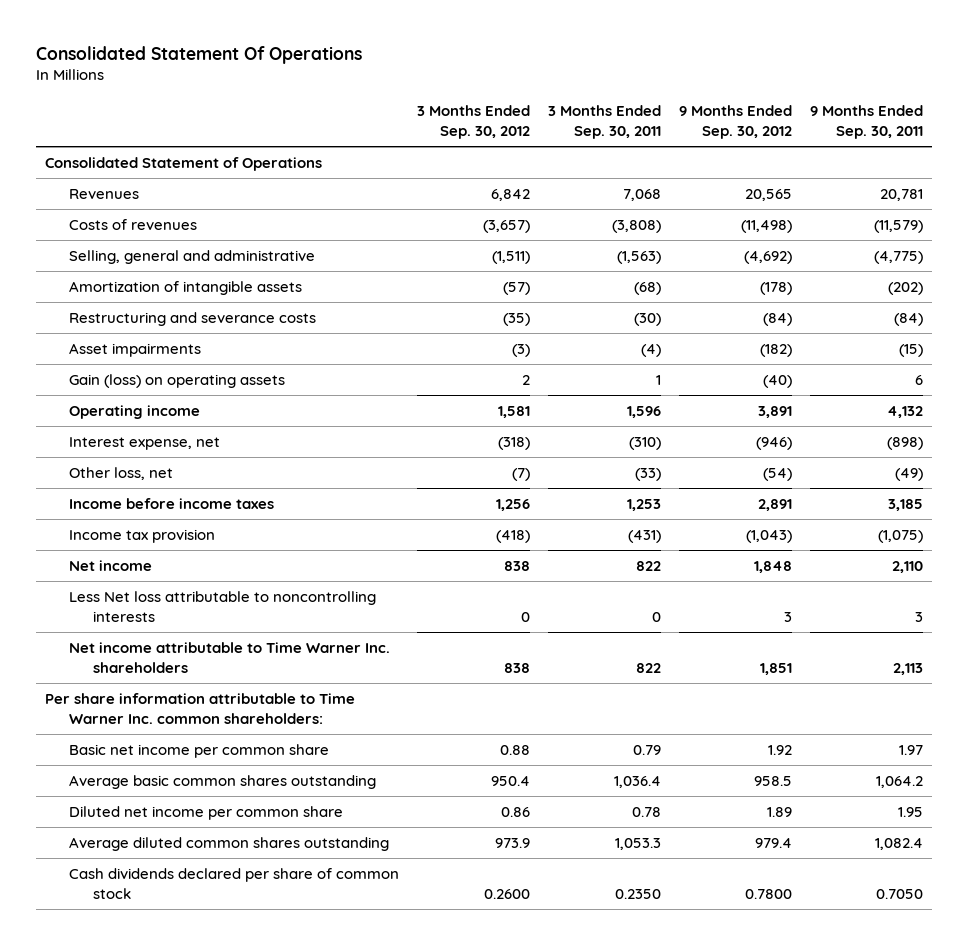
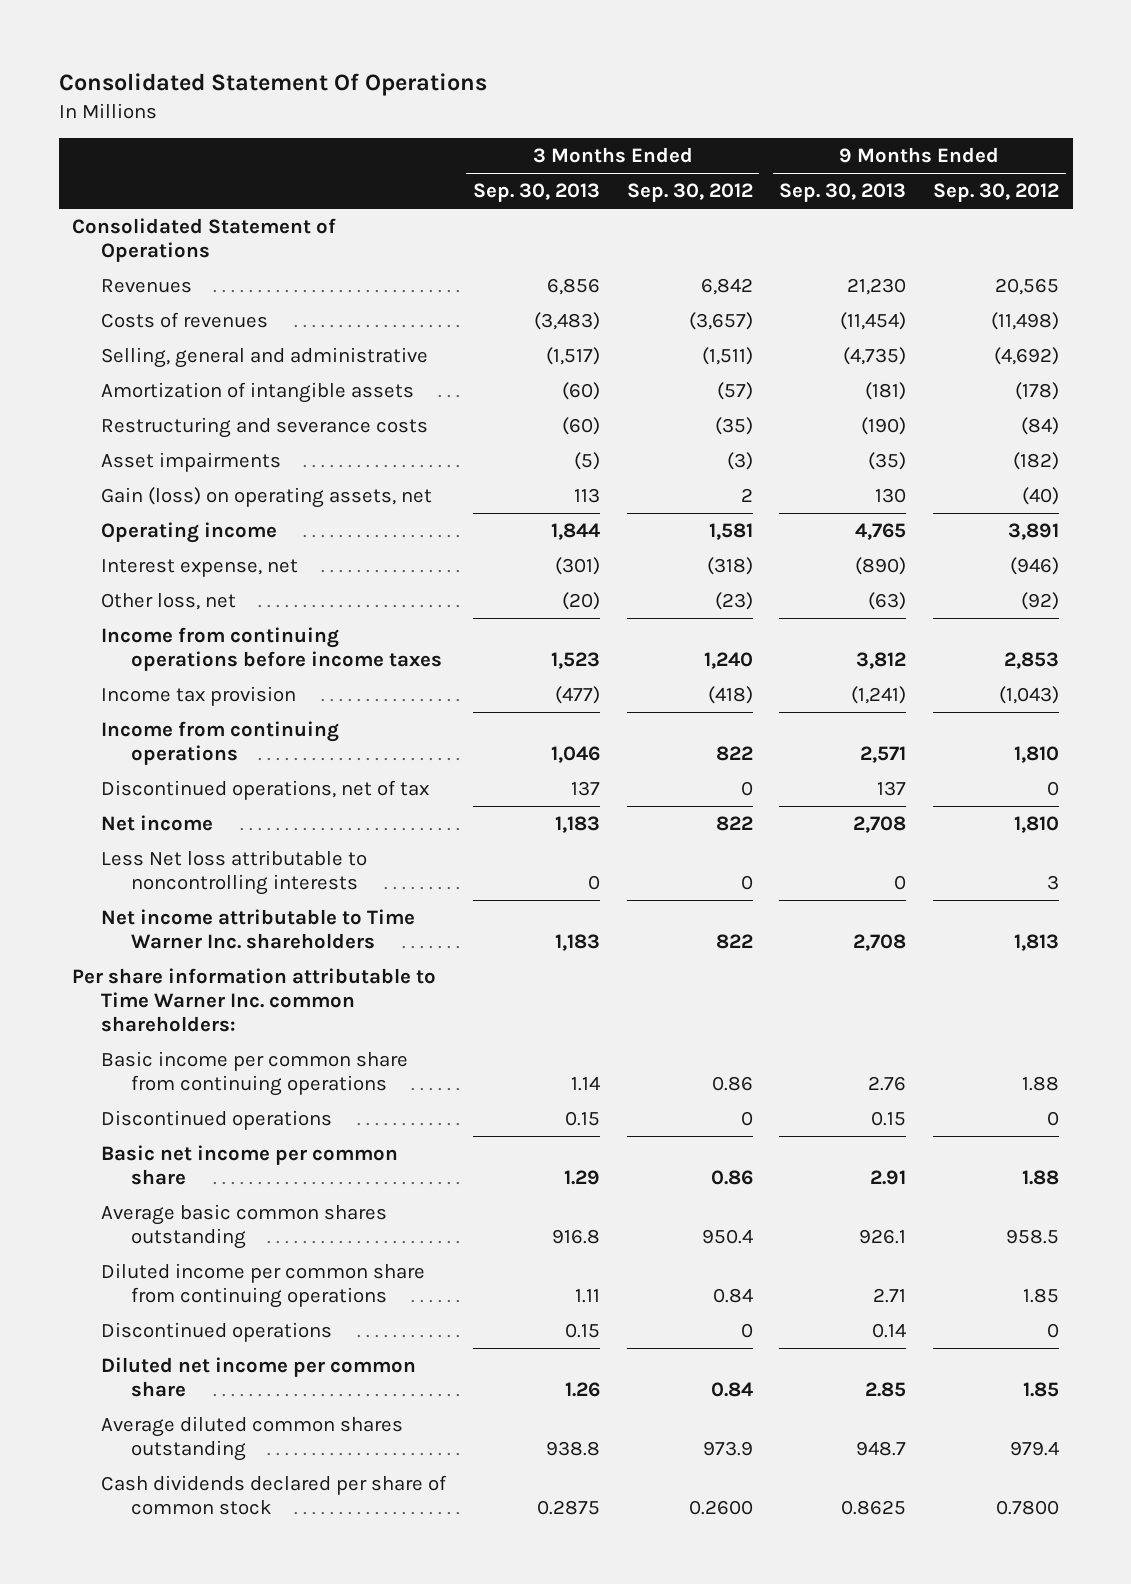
[547,105,661,139] 3 Months Ended Sep. 30, 2011 -> none
[809,105,923,139] 9 Months Ended Sep. 30, 2011 -> none
none -> [473,183,601,203] Sep. 30, 2013
none -> [779,183,907,203] Sep. 30, 2013
[69,373,286,388] Gain (loss) on operating assets -> [101,486,433,508] Gain (loss) on operating assets, net
[512,467,531,481] (7) -> [714,591,753,610] (23)
[762,467,792,481] (54) -> [1021,591,1060,610] (92)
[69,497,275,509] Income before income taxes -> [101,626,442,671] Income from continuing operations before income taxes
[496,498,531,511] 1,256 -> [703,651,753,669] 1,240
[757,498,792,511] 2,891 -> [1004,651,1060,669] 2,853
none -> [101,720,340,765] Income from continuing operations
none -> [101,779,430,800] Discontinued operations, net of tax
[504,560,531,571] 838 -> [715,815,753,831] 822
[753,560,792,573] 1,848 -> [1014,815,1060,833] 1,810
[504,662,531,673] 838 -> [715,933,753,949] 822
[759,662,792,675] 1,851 -> [1014,933,1060,951] 1,813
none -> [101,1050,409,1096] Basic income per common share from continuing operations
none -> [101,1109,333,1130] Discontinued operations
[500,744,531,755] 0.88 -> [710,1169,753,1185] 0.86
[767,744,792,755] 1.92 -> [1022,1169,1060,1185] 1.88
none -> [101,1262,426,1308] Diluted income per common share from continuing operations
none -> [101,1321,333,1342] Discontinued operations
[501,806,531,817] 0.86 -> [710,1381,753,1397] 0.84
[766,806,792,817] 1.89 -> [1023,1381,1060,1397] 1.85

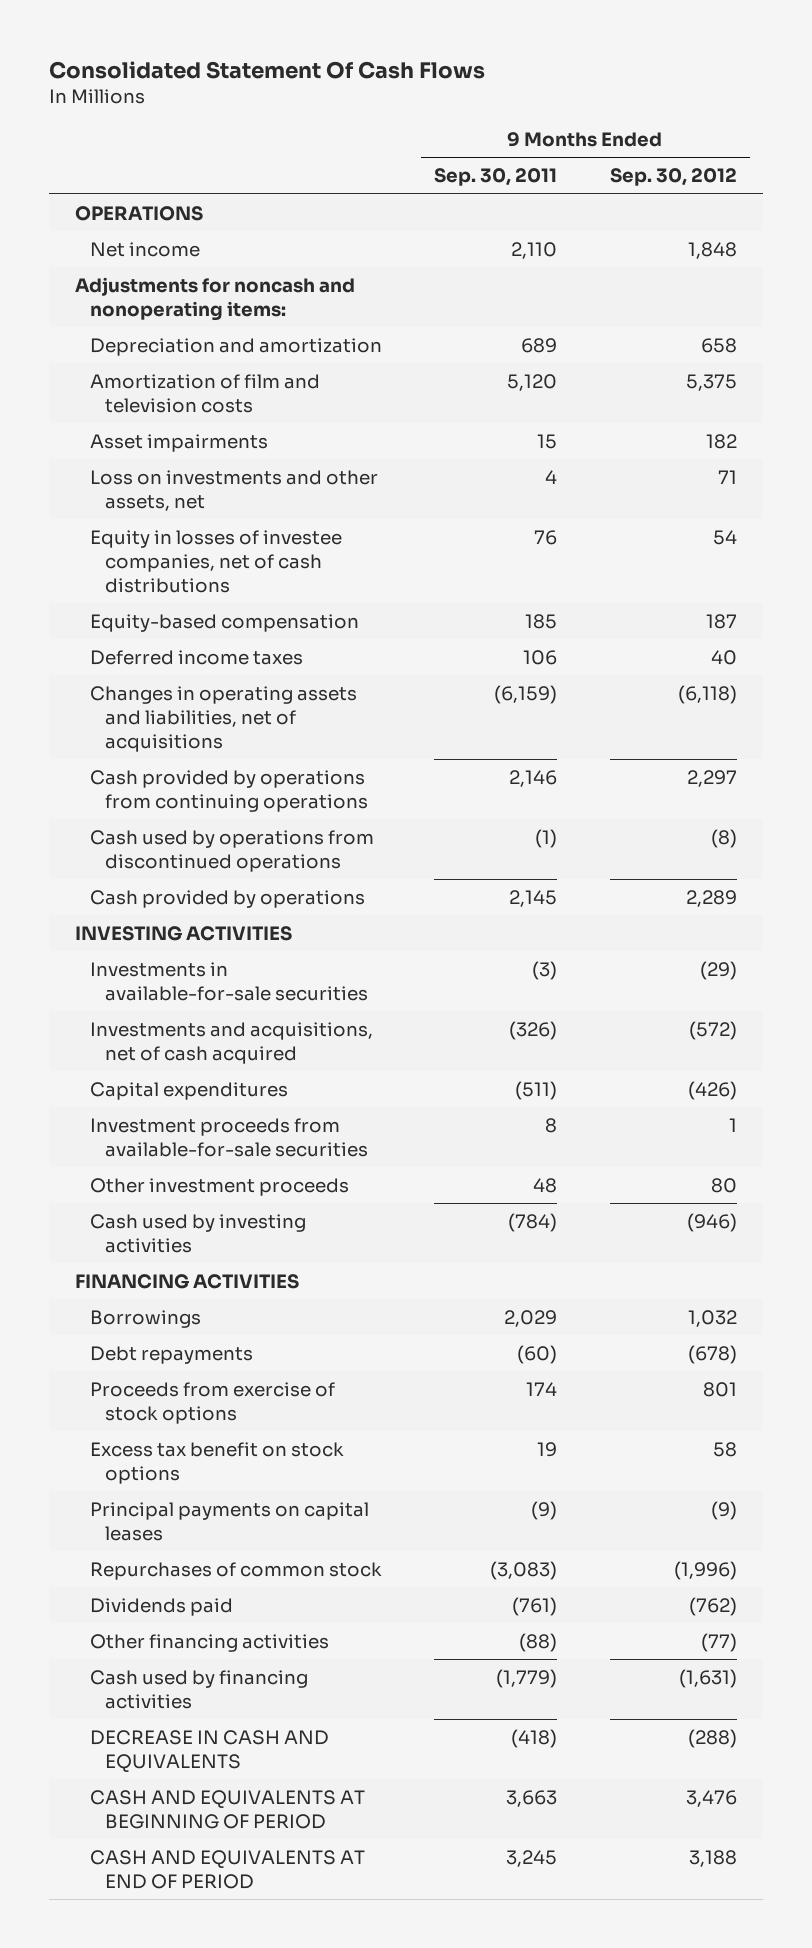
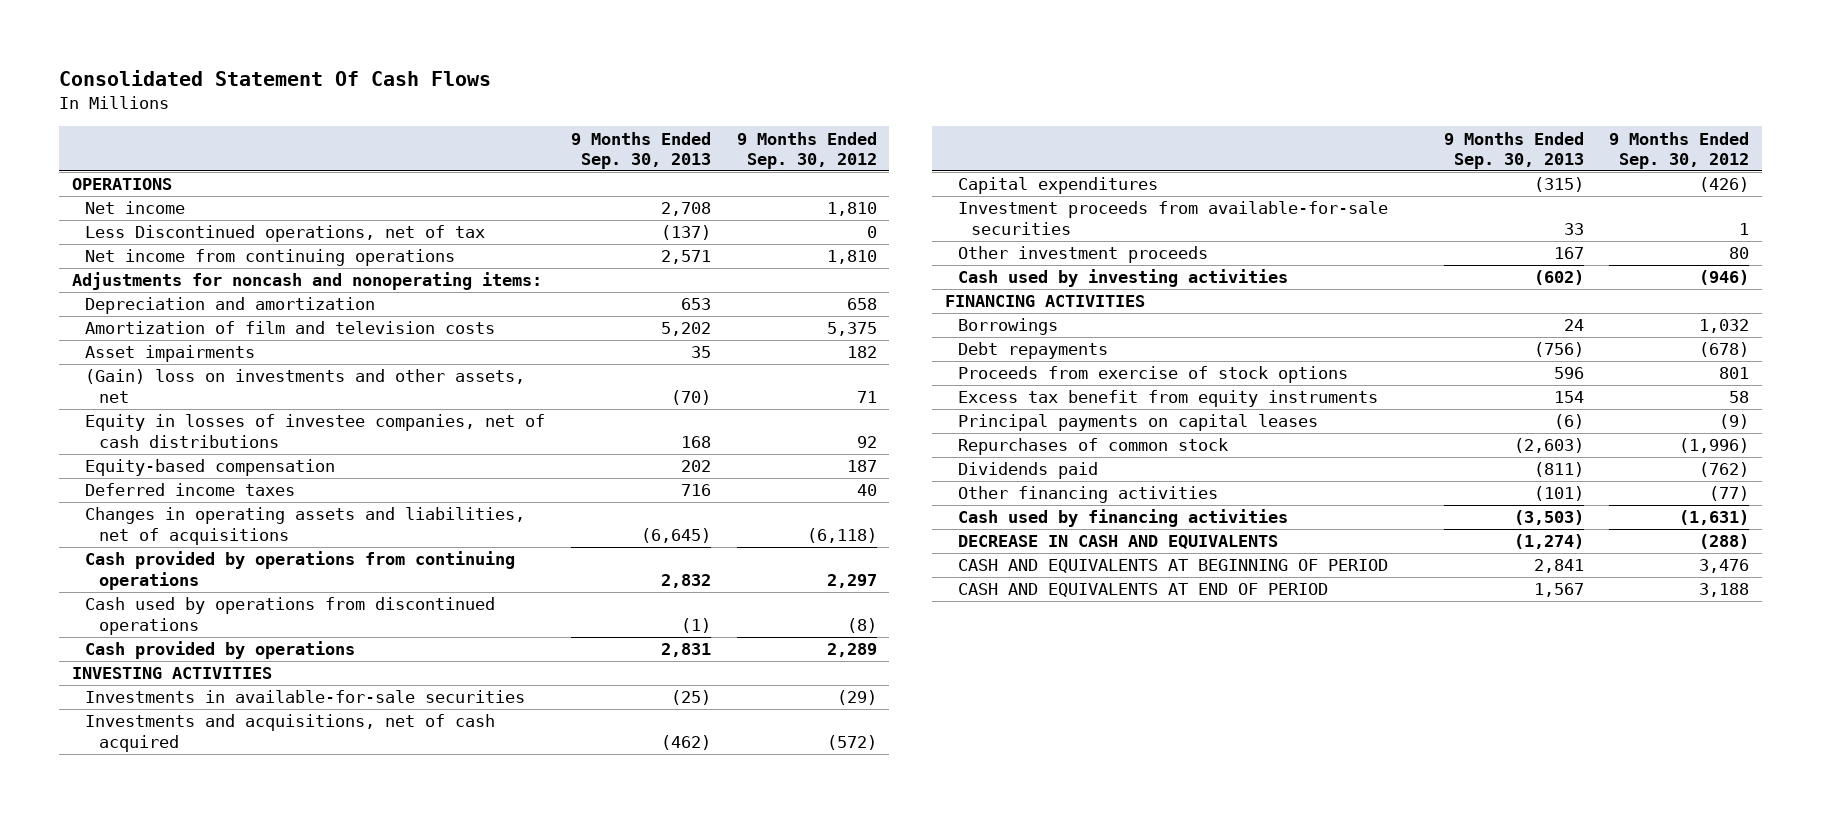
[434,168,558,187] Sep. 30, 2011 -> none
none -> [570,131,711,169] 9 Months Ended Sep. 30, 2013
[687,241,737,259] 1,848 -> [826,202,877,217] 1,810
none -> [85,225,486,243] Less Discontinued operations, net of tax
none -> [85,249,456,267] Net income from continuing operations
[89,469,378,511] Loss on investments and other assets, net -> [85,369,526,403] (Gain) loss on investments and other assets, net
[712,529,737,545] 54 -> [856,435,877,448] 92
[89,1441,344,1484] Excess tax benefit on stock options -> [958,390,1379,408] Excess tax benefit from equity instruments

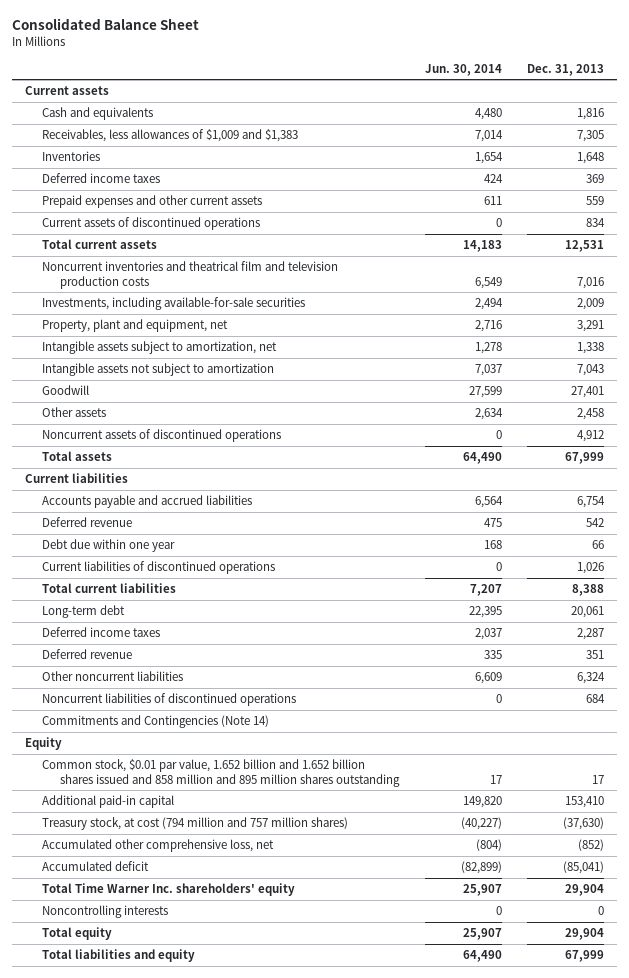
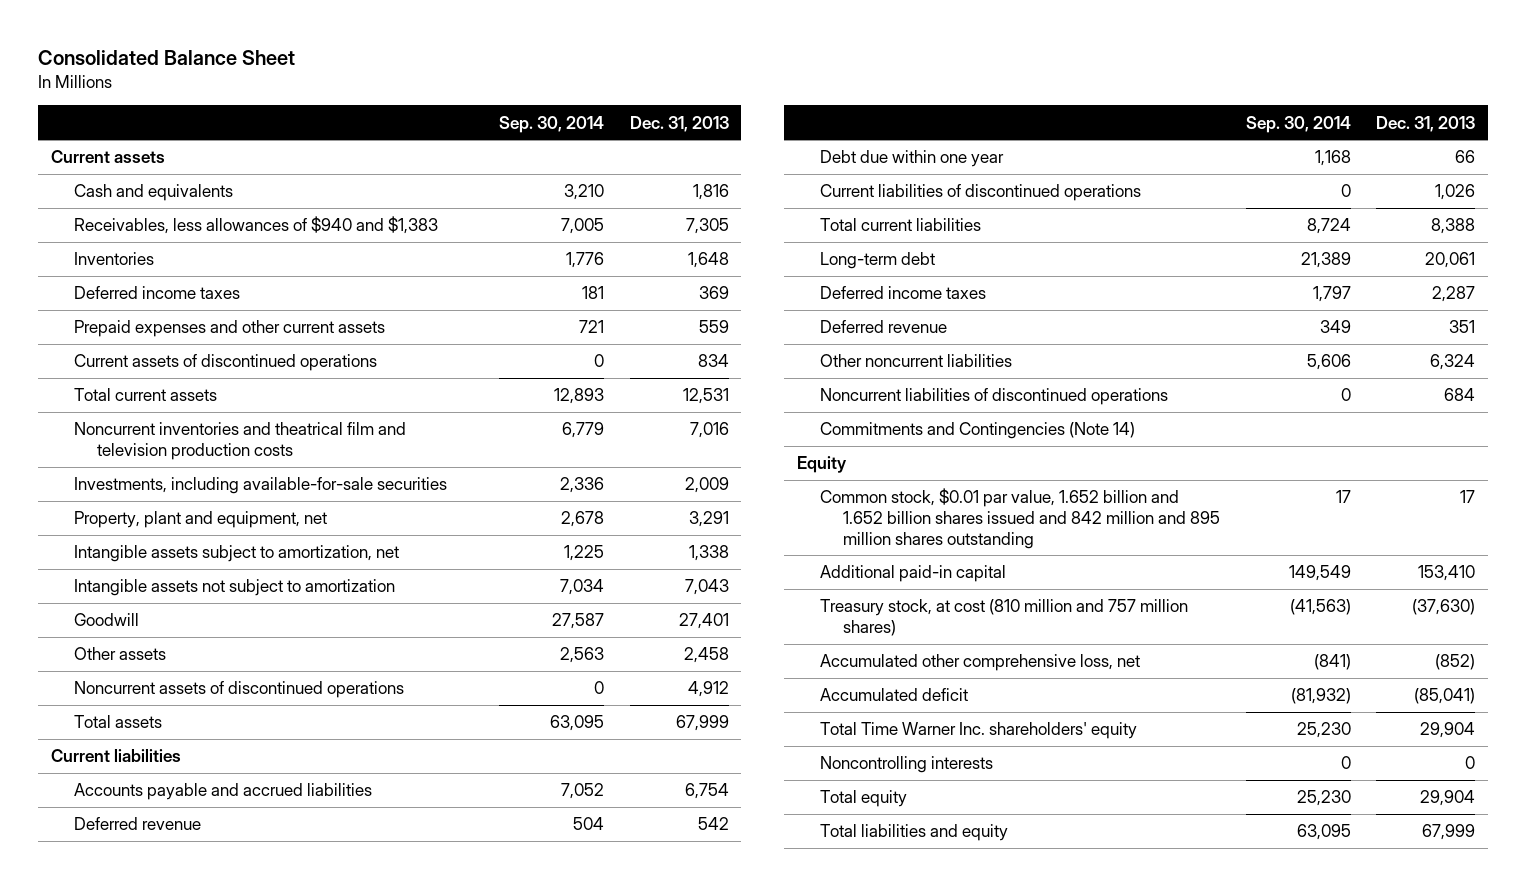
[424,63,502,76] Jun. 30, 2014 -> none
none -> [499,115,605,133] Sep. 30, 2014
[42,129,299,143] Receivables, less allowances of $1,009 and $1,383 -> [73,216,438,235] Receivables, less allowances of $940 and $1,383
[42,759,400,787] Common stock, $0.01 par value, 1.652 billion and 1.652 billion shares issued and 858 million and 895 million shares outstanding -> [820,488,1221,549] Common stock, $0.01 par value, 1.652 billion and 1.652 billion shares issued and 842 million and 895 million shares outstanding
[42,817,349,831] Treasury stock, at cost (794 million and 757 million shares) -> [820,599,1189,636] Treasury stock, at cost (810 million and 757 million shares)

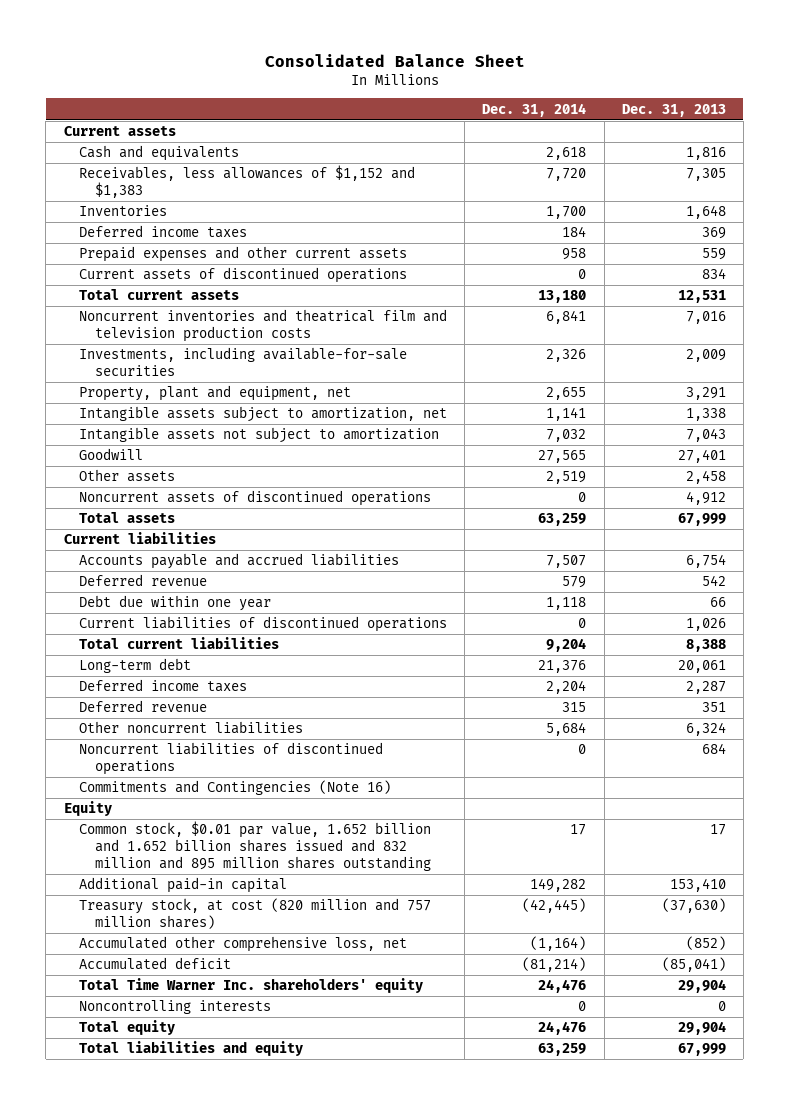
[499,115,605,133] Sep. 30, 2014 -> none
none -> [482,102,587,117] Dec. 31, 2014
[73,216,438,235] Receivables, less allowances of $940 and $1,383 -> [79,165,416,199] Receivables, less allowances of $1,152 and $1,383
[820,422,1136,440] Commitments and Contingencies (Note 14) -> [79,780,392,796] Commitments and Contingencies (Note 16)
[820,488,1221,549] Common stock, $0.01 par value, 1.652 billion and 1.652 billion shares issued and 842 million and 895 million shares outstanding -> [79,821,432,871] Common stock, $0.01 par value, 1.652 billion and 1.652 billion shares issued and 832 million and 895 million shares outstanding
[820,599,1189,636] Treasury stock, at cost (810 million and 757 million shares) -> [79,898,432,930] Treasury stock, at cost (820 million and 757 million shares)

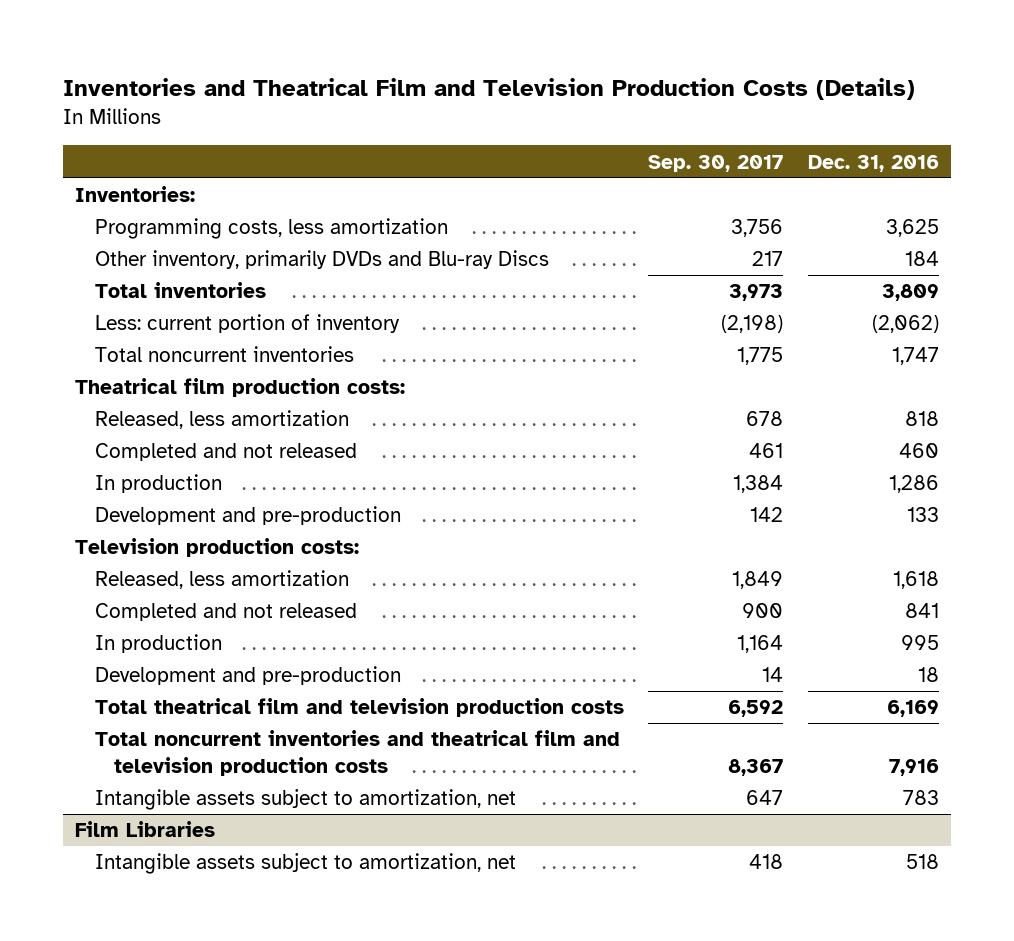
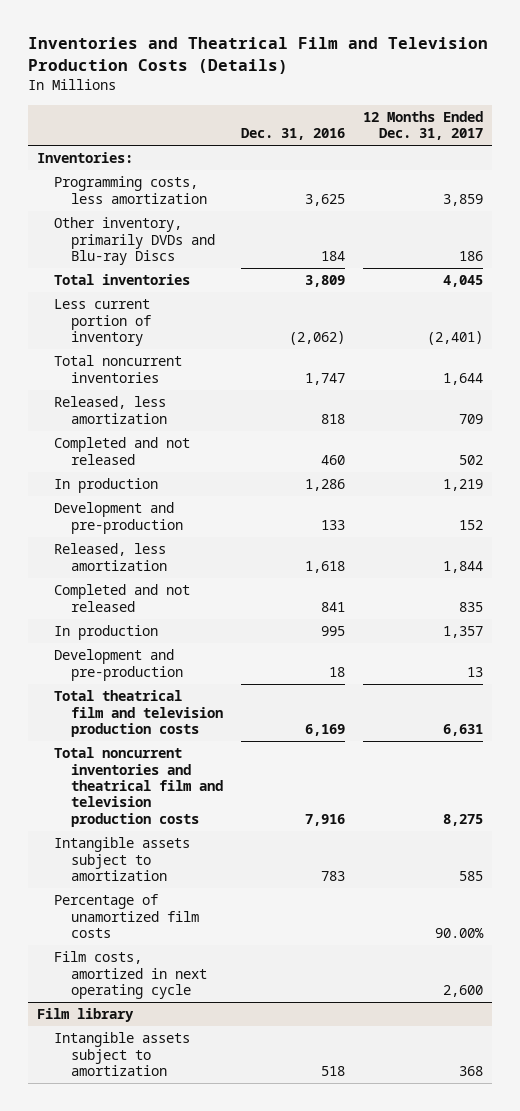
[648,154,784,172] Sep. 30, 2017 -> none
none -> [363,110,484,141] 12 Months Ended Dec. 31, 2017
[94,314,400,334] Less: current portion of inventory -> [53,299,151,347] Less current portion of inventory
[75,378,406,398] Theatrical film production costs: -> none
[75,538,360,558] Television production costs: -> none
[94,789,516,811] Intangible assets subject to amortization, net -> [53,837,190,882] Intangible assets subject to amortization
none -> [53,894,199,939] Percentage of unamortized film costs
none -> [53,951,207,1000] Film costs, amortized in next operating cycle
[75,821,216,838] Film Libraries -> [36,1008,134,1023] Film library
[94,853,516,875] Intangible assets subject to amortization, net -> [53,1032,190,1077] Intangible assets subject to amortization

